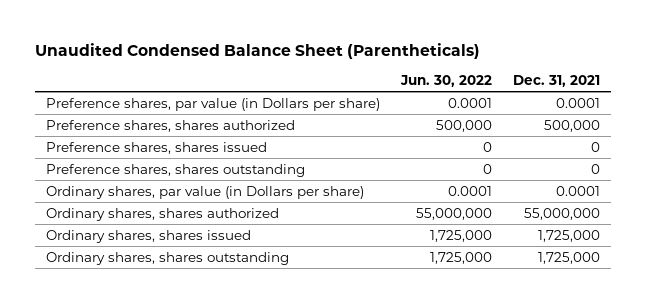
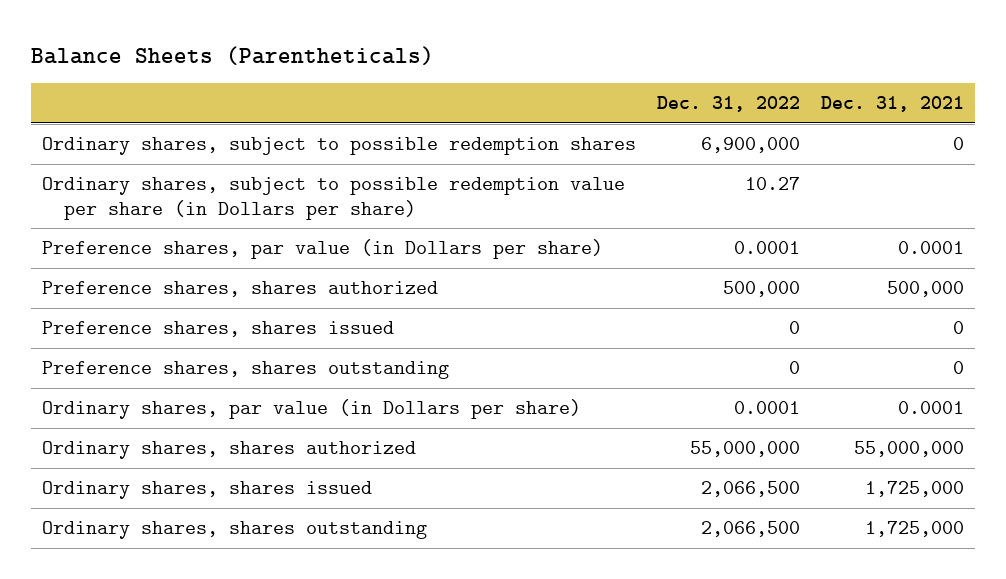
[35,43,481,60] Unaudited Condensed Balance Sheet (Parentheticals) -> [31,45,435,65] Balance Sheets (Parentheticals)
[400,75,493,88] Jun. 30, 2022 -> none
none -> [657,96,801,113] Dec. 31, 2022
none -> [41,137,636,156] Ordinary shares, subject to possible redemption shares
none -> [41,177,625,220] Ordinary shares, subject to possible redemption value per share (in Dollars per share)

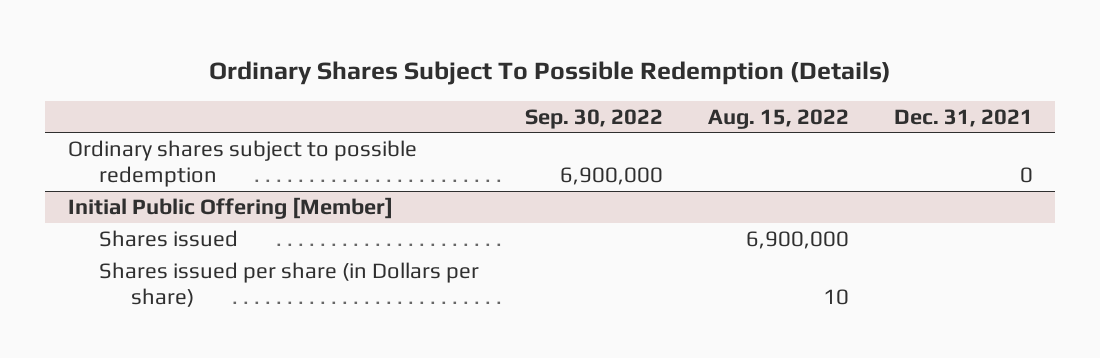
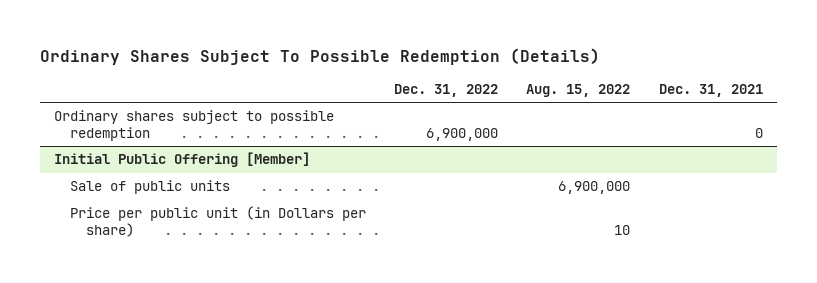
[524,108,663,129] Sep. 30, 2022 -> none
none -> [394,83,499,97] Dec. 31, 2022
[99,261,480,307] Shares issued per share (in Dollars per share) -> none
[99,229,239,247] Shares issued -> [69,180,230,195] Sale of public units
none -> [69,206,366,238] Price per public unit (in Dollars per share)

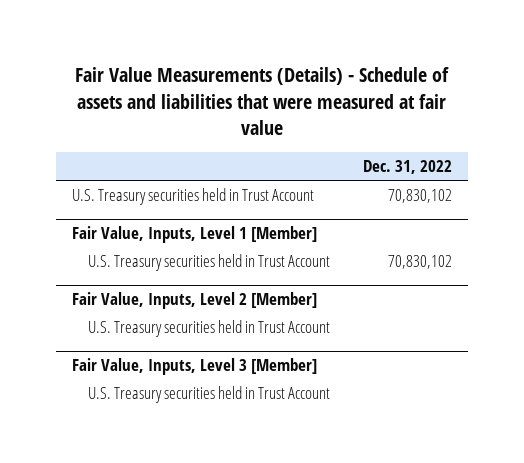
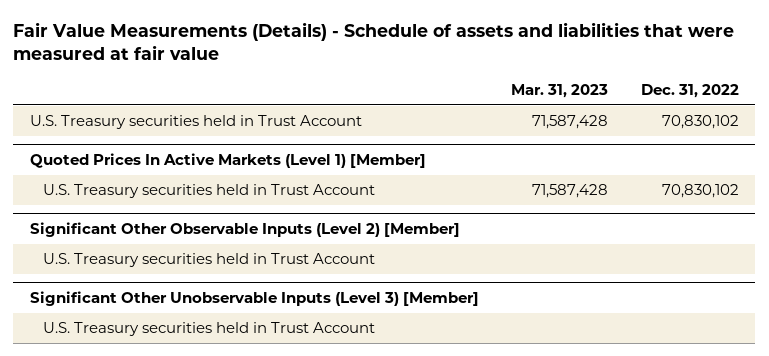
none -> [511,84,609,99] Mar. 31, 2023
[72,226,318,244] Fair Value, Inputs, Level 1 [Member] -> [29,152,426,168] Quoted Prices In Active Markets (Level 1) [Member]
[72,292,318,310] Fair Value, Inputs, Level 2 [Member] -> [29,221,460,237] Significant Other Observable Inputs (Level 2) [Member]
[72,358,318,376] Fair Value, Inputs, Level 3 [Member] -> [29,290,479,306] Significant Other Unobservable Inputs (Level 3) [Member]

